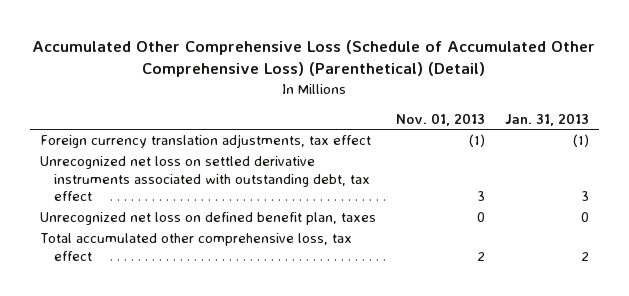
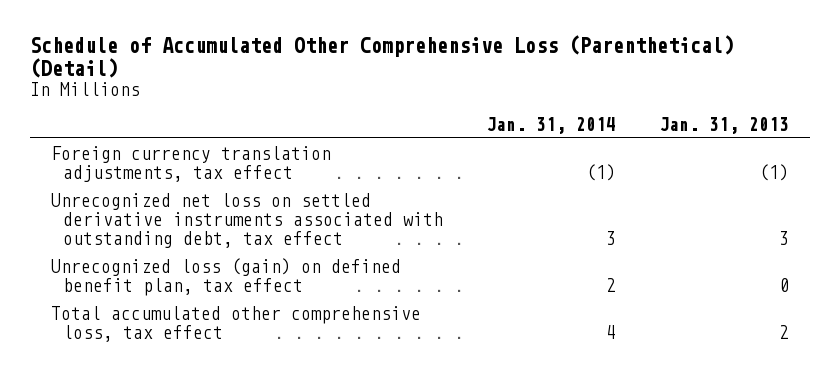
[32,39,596,78] Accumulated Other Comprehensive Loss (Schedule of Accumulated Other Comprehensive Loss) (Parenthetical) (Detail) -> [29,34,734,78] Schedule of Accumulated Other Comprehensive Loss (Parenthetical) (Detail)
[395,112,485,126] Nov. 01, 2013 -> none
none -> [485,116,616,134] Jan. 31, 2014
[39,212,376,226] Unrecognized net loss on defined benefit plan, taxes -> [51,257,402,296] Unrecognized loss (gain) on defined benefit plan, tax effect

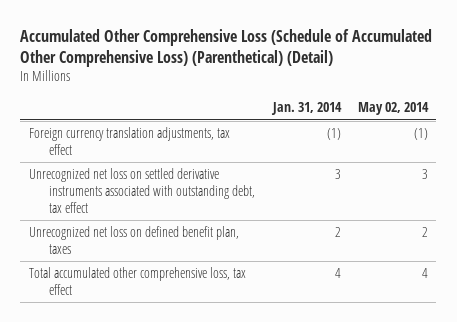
[29,34,734,78] Schedule of Accumulated Other Comprehensive Loss (Parenthetical) (Detail) -> [20,28,433,67] Accumulated Other Comprehensive Loss (Schedule of Accumulated Other Comprehensive Loss) (Parenthetical) (Detail)
[658,116,789,134] Jan. 31, 2013 -> none
none -> [357,102,429,116] May 02, 2014
[51,257,402,296] Unrecognized loss (gain) on defined benefit plan, tax effect -> [28,226,239,254] Unrecognized net loss on defined benefit plan, taxes

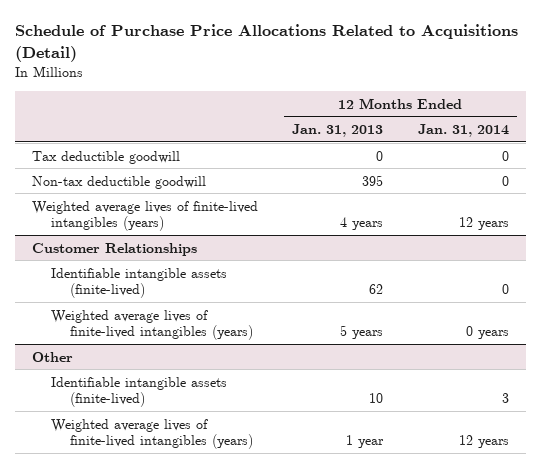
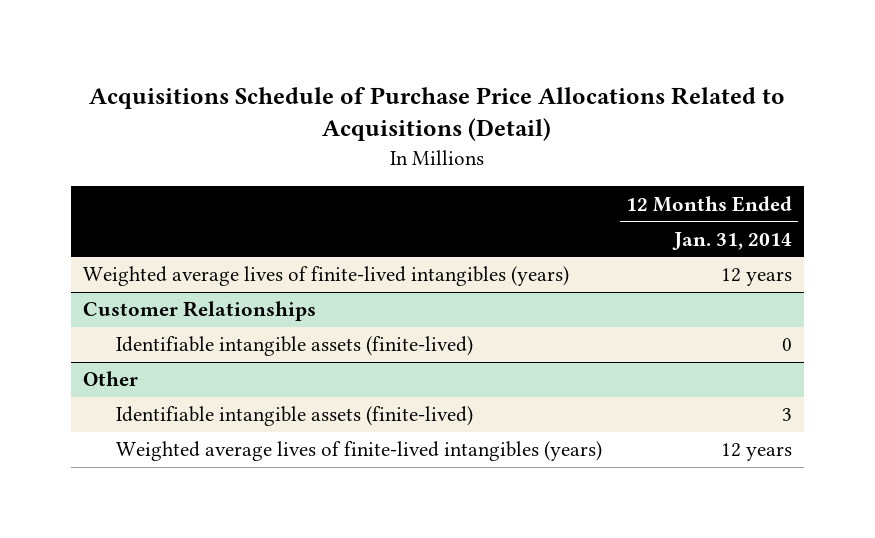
[14,24,518,63] Schedule of Purchase Price Allocations Related to Acquisitions (Detail) -> [89,86,786,142] Acquisitions Schedule of Purchase Price Allocations Related to Acquisitions (Detail)
[292,124,384,138] Jan. 31, 2013 -> none
[31,150,180,164] Tax deductible goodwill -> none
[31,175,206,189] Non-tax deductible goodwill -> none
[50,309,253,340] Weighted average lives of finite-lived intangibles (years) -> none

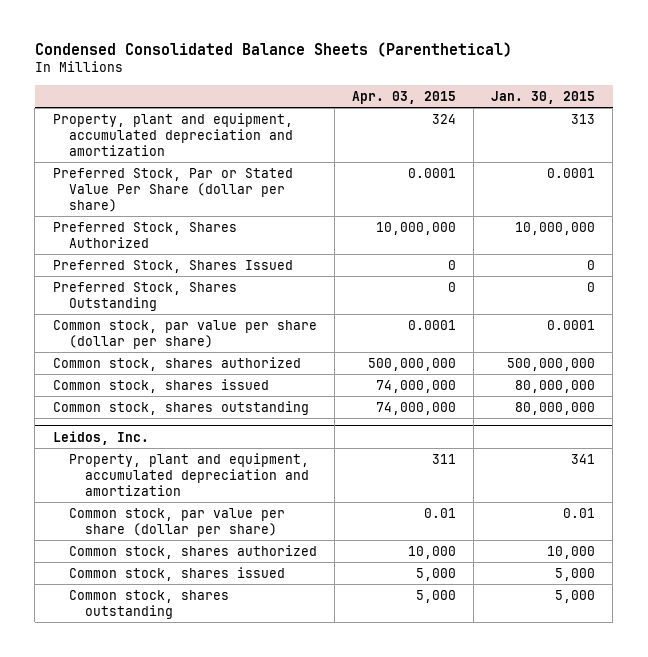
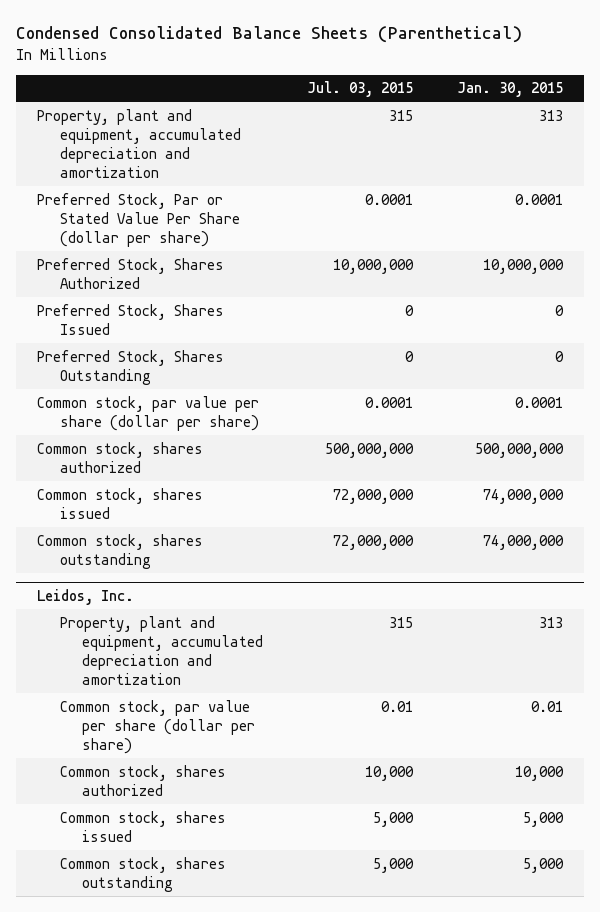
[352,90,457,104] Apr. 03, 2015 -> none
none -> [306,81,413,98] Jul. 03, 2015
[515,379,596,393] 80,000,000 -> [482,488,564,504] 74,000,000
[515,401,596,415] 80,000,000 -> [482,534,564,550] 74,000,000
[571,453,596,464] 341 -> [538,616,563,628] 313

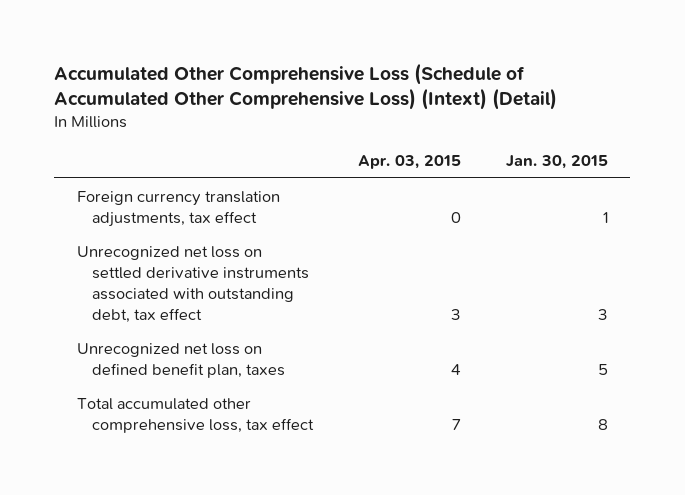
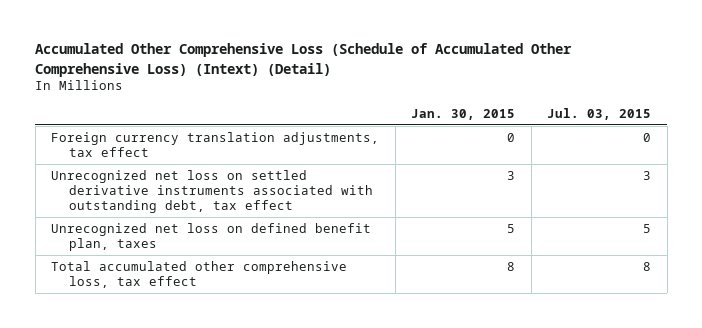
[357,155,461,170] Apr. 03, 2015 -> none
none -> [547,108,652,121] Jul. 03, 2015
[602,211,608,223] 1 -> [507,132,516,142] 0

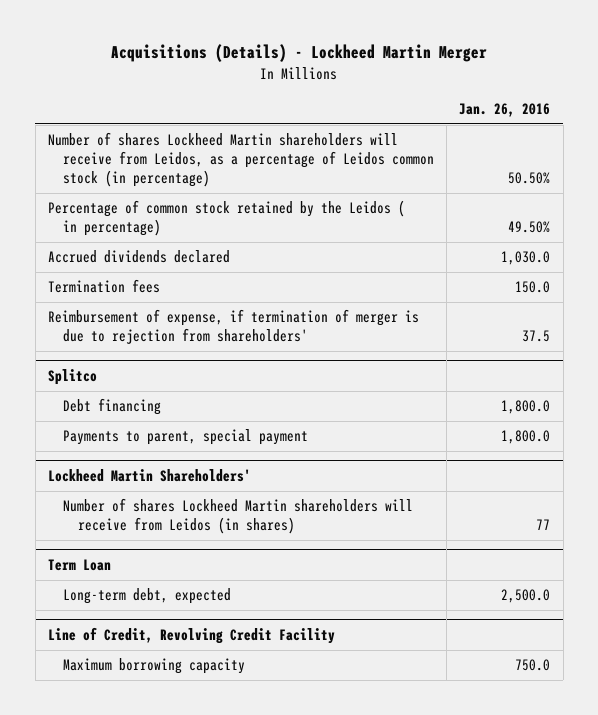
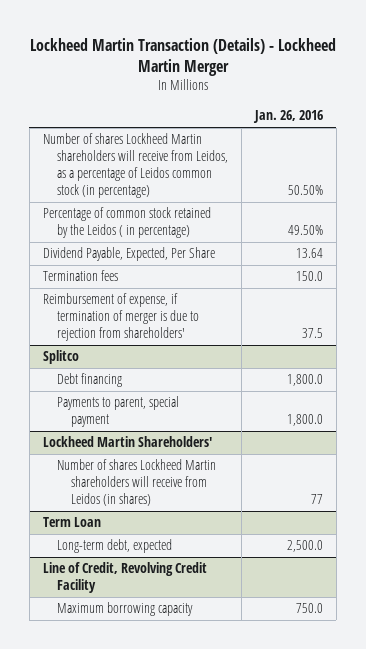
[111,44,488,63] Acquisitions (Details) - Lockheed Martin Merger -> [29,37,336,76] Lockheed Martin Transaction (Details) - Lockheed Martin Merger
[47,250,230,264] Accrued dividends declared -> none
none -> [42,247,215,262] Dividend Payable, Expected, Per Share

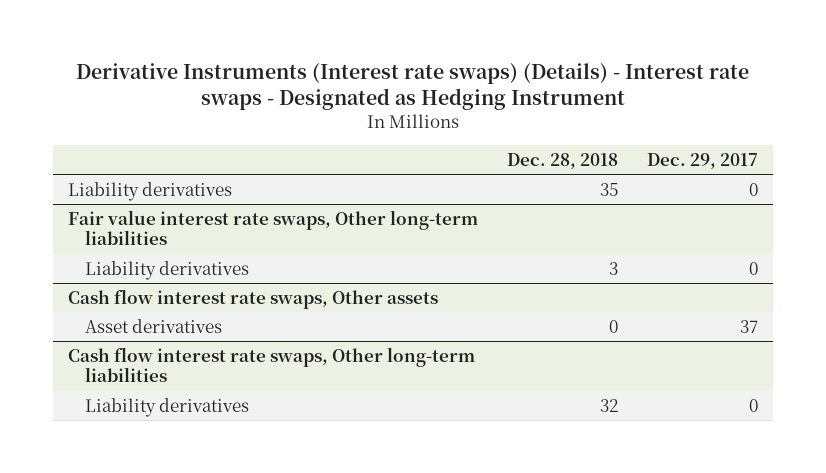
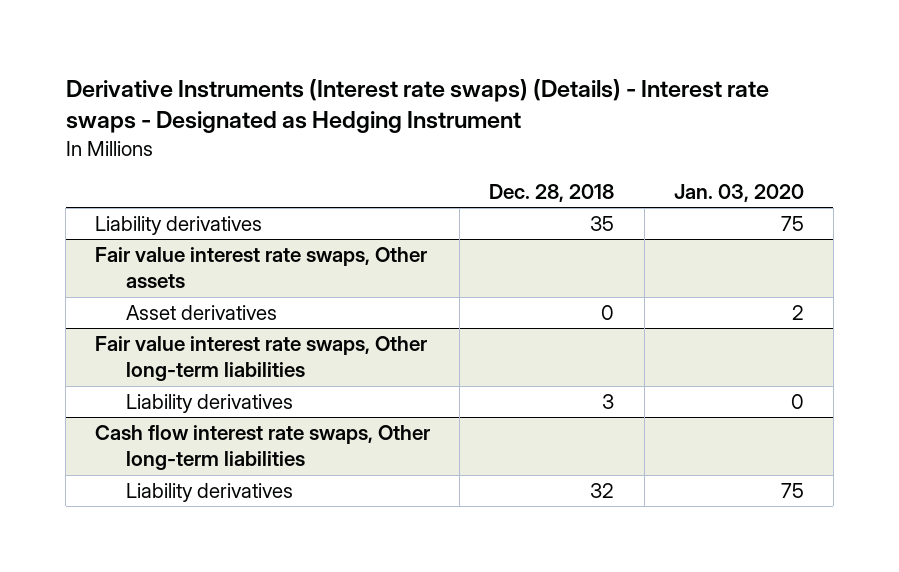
[647,152,759,169] Dec. 29, 2017 -> none
none -> [673,184,804,203] Jan. 03, 2020
none -> [95,247,428,289] Fair value interest rate swaps, Other assets
none -> [125,305,277,321] Asset derivatives
[67,288,438,309] Cash flow interest rate swaps, Other assets -> none
[85,318,223,333] Asset derivatives -> none

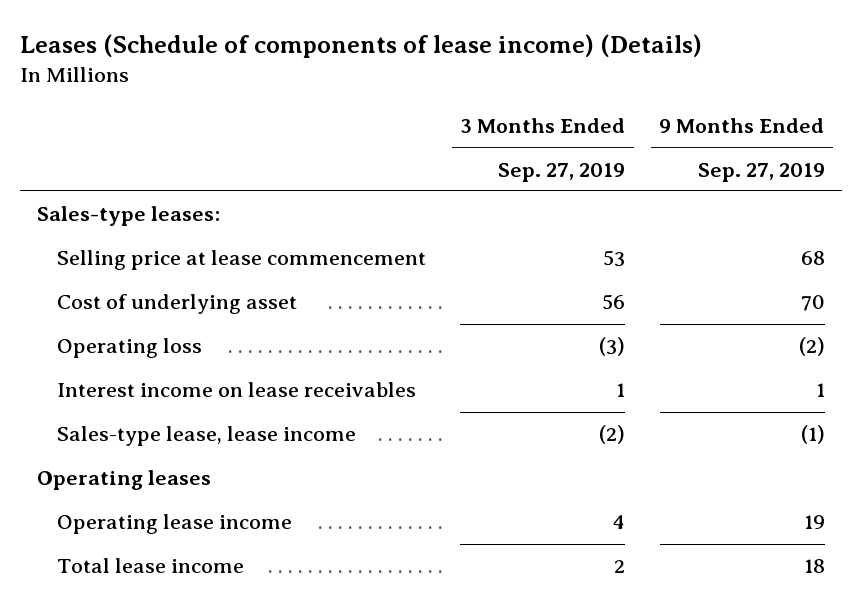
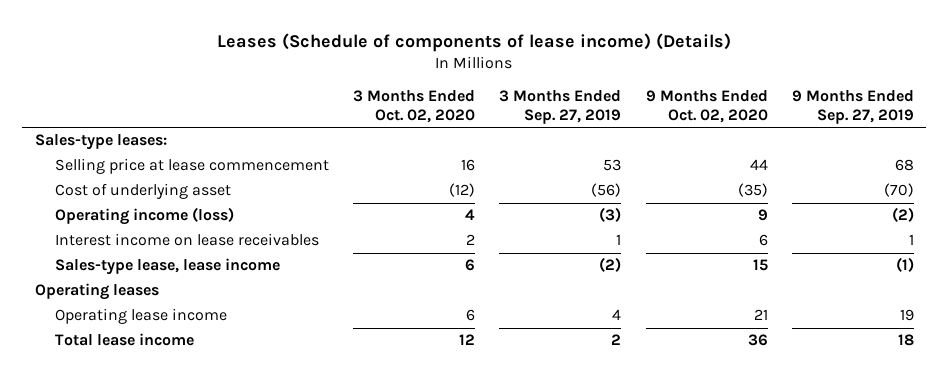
none -> [353,90,476,123] 3 Months Ended Oct. 02, 2020
none -> [645,90,768,123] 9 Months Ended Oct. 02, 2020
[602,294,626,311] 56 -> [591,183,622,198] (56)
[800,295,825,312] 70 -> [884,183,915,198] (70)
[57,338,203,359] Operating loss -> [54,207,234,226] Operating income (loss)

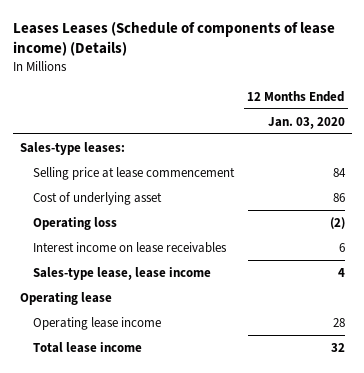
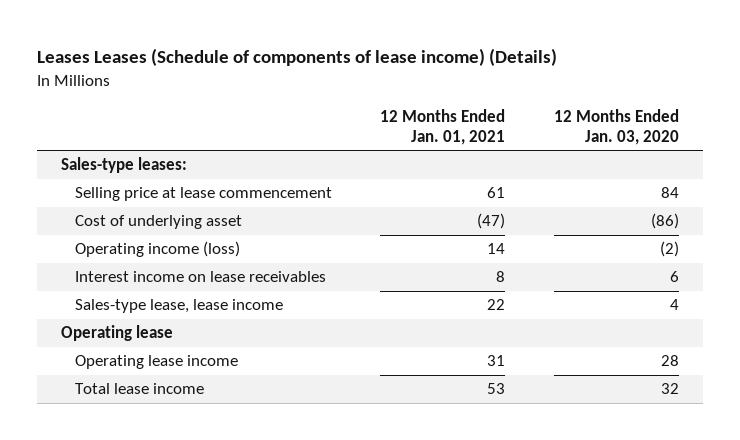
none -> [380,108,506,145] 12 Months Ended Jan. 01, 2021
[332,192,345,202] 86 -> [650,213,679,230] (86)
[32,216,117,230] Operating loss -> [74,241,240,258] Operating income (loss)

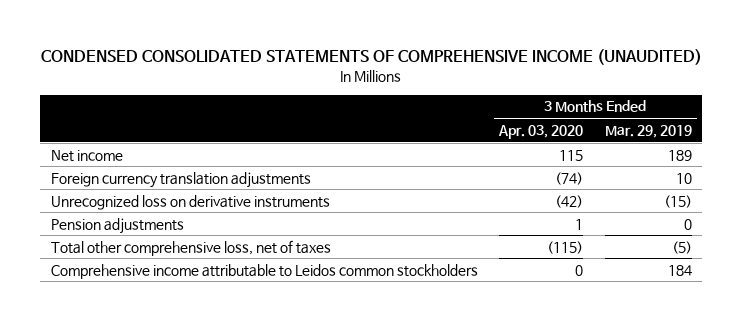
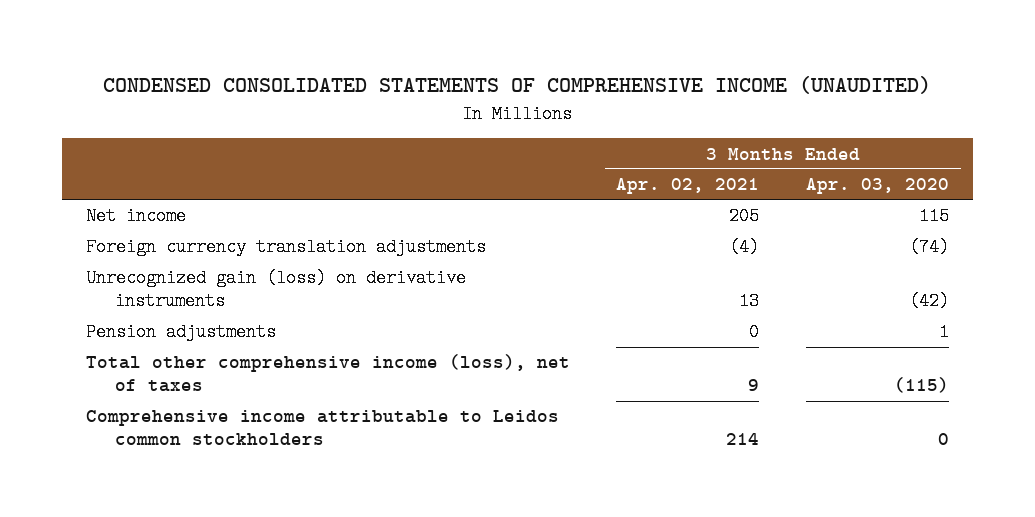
[604,124,692,138] Mar. 29, 2019 -> none
none -> [616,178,760,195] Apr. 02, 2021
[50,194,330,210] Unrecognized loss on derivative instruments -> [85,269,466,311] Unrecognized gain (loss) on derivative instruments
[50,239,331,256] Total other comprehensive loss, net of taxes -> [85,354,570,393] Total other comprehensive income (loss), net of taxes

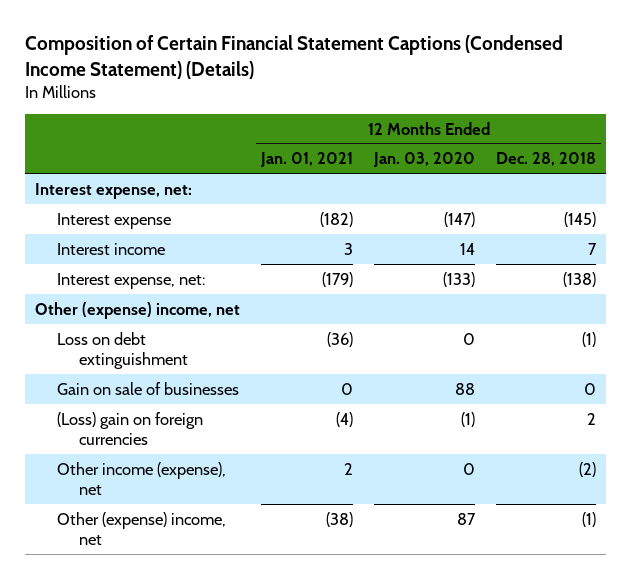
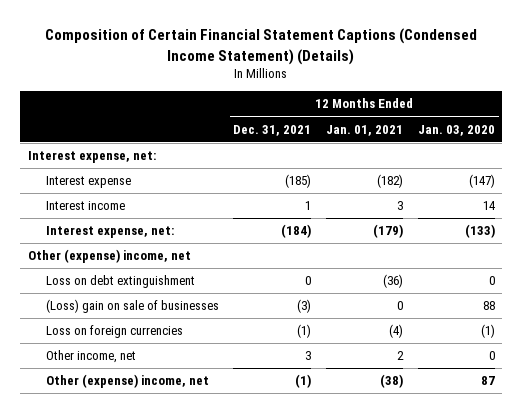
[495,152,596,167] Dec. 28, 2018 -> none
none -> [233,124,312,136] Dec. 31, 2021
[57,381,240,395] Gain on sale of businesses -> [45,299,219,314] (Loss) gain on sale of businesses
[57,411,204,446] (Loss) gain on foreign currencies -> [45,325,183,339] Loss on foreign currencies
[57,461,227,496] Other income (expense), net -> [45,350,136,364] Other income, net

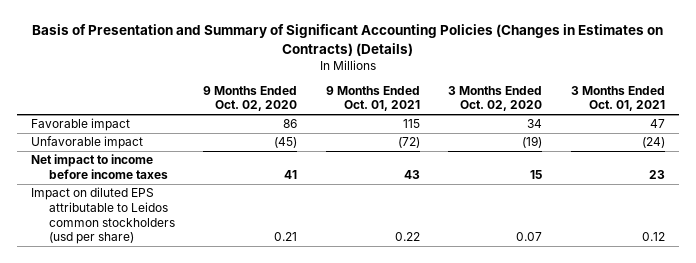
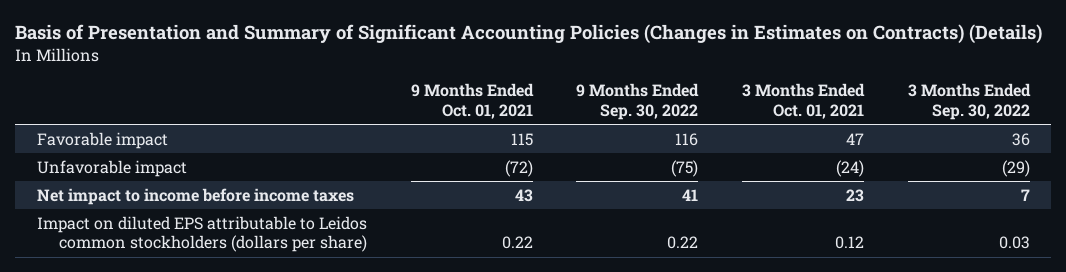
[203,85,298,112] 9 Months Ended Oct. 02, 2020 -> none
[448,85,543,112] 3 Months Ended Oct. 02, 2020 -> none
none -> [576,83,700,121] 9 Months Ended Sep. 30, 2022
none -> [907,83,1031,121] 3 Months Ended Sep. 30, 2022
[30,187,175,245] Impact on diluted EPS attributable to Leidos common stockholders (usd per share) -> [36,215,367,253] Impact on diluted EPS attributable to Leidos common stockholders (dollars per share)

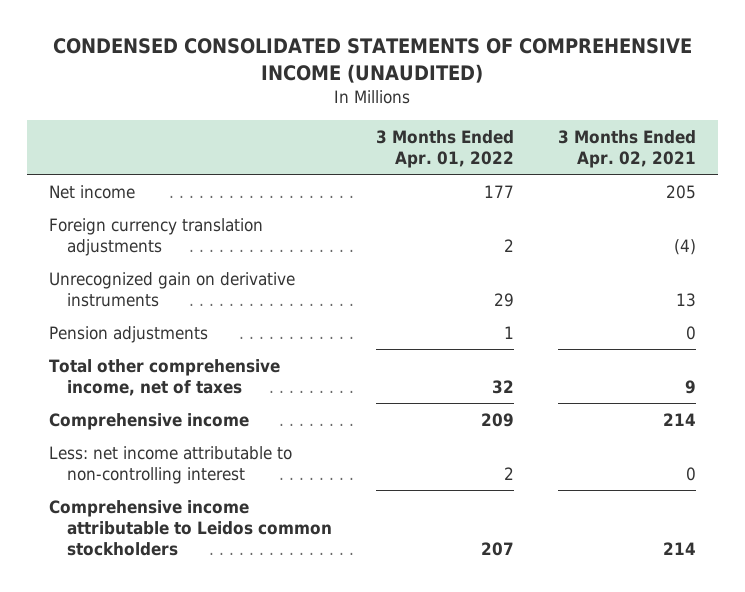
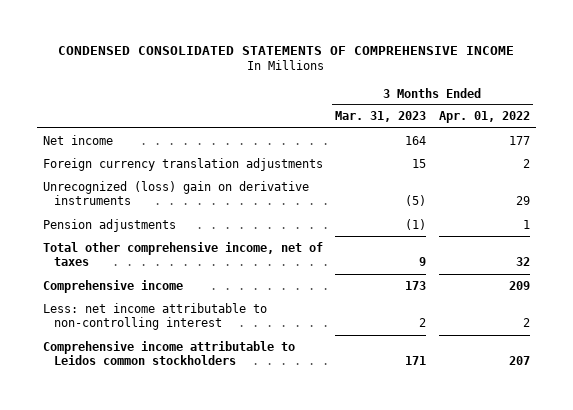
[53,38,693,84] CONDENSED CONSOLIDATED STATEMENTS OF COMPREHENSIVE INCOME (UNAUDITED) -> [58,45,515,55] CONDENSED CONSOLIDATED STATEMENTS OF COMPREHENSIVE INCOME
[558,130,697,169] 3 Months Ended Apr. 02, 2021 -> none
none -> [335,111,427,123] Mar. 31, 2023
[48,271,295,307] Unrecognized gain on derivative instruments -> [43,180,310,206] Unrecognized (loss) gain on derivative instruments

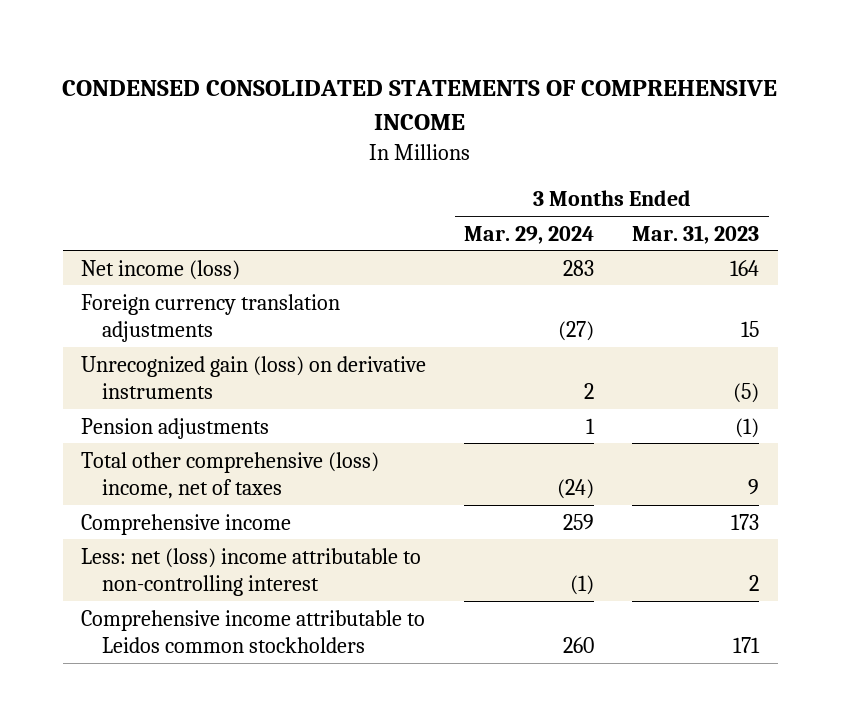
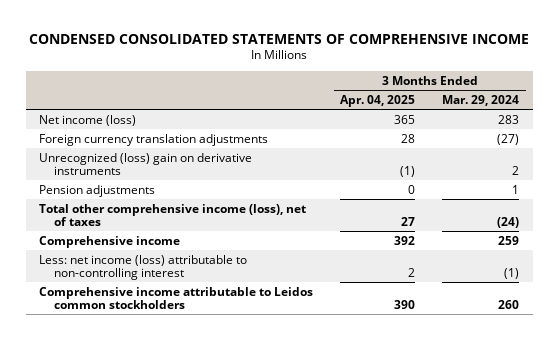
[632,224,760,244] Mar. 31, 2023 -> none
none -> [340,94,416,107] Apr. 04, 2025
[81,355,427,400] Unrecognized gain (loss) on derivative instruments -> [39,152,253,176] Unrecognized (loss) gain on derivative instruments
[81,451,380,500] Total other comprehensive (loss) income, net of taxes -> [39,203,307,227] Total other comprehensive income (loss), net of taxes
[81,547,422,597] Less: net (loss) income attributable to non-controlling interest -> [39,254,248,281] Less: net income (loss) attributable to non-controlling interest

